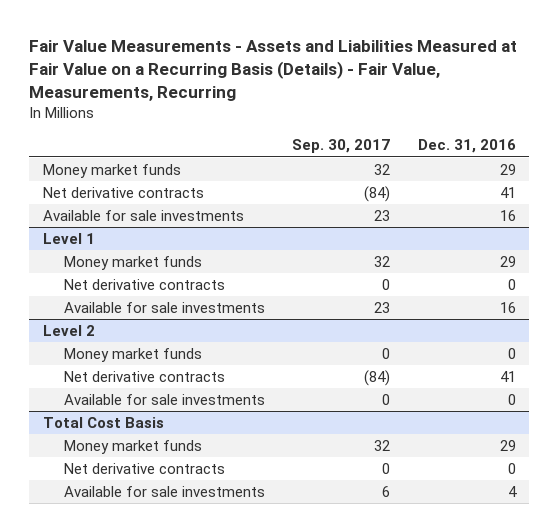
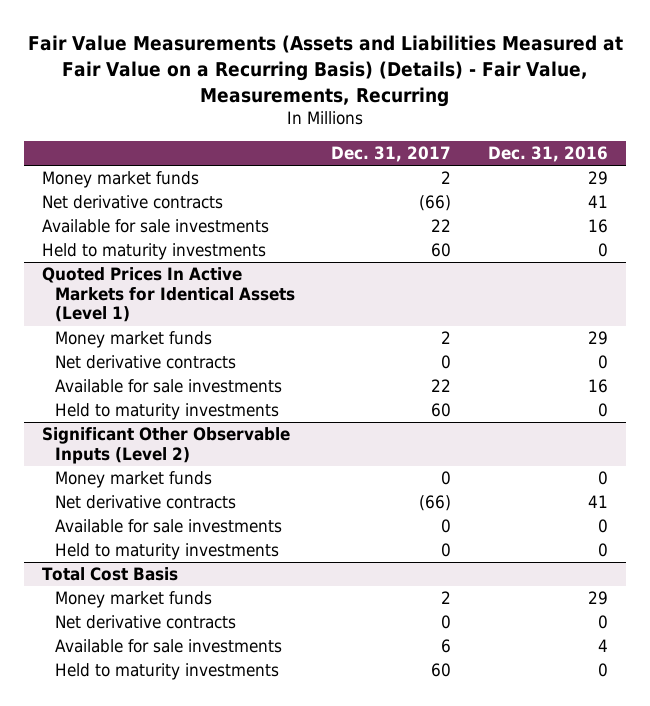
[29,40,518,102] Fair Value Measurements - Assets and Liabilities Measured at Fair Value on a Recurring Basis (Details) - Fair Value, Measurements, Recurring -> [27,34,623,107] Fair Value Measurements (Assets and Liabilities Measured at Fair Value on a Recurring Basis) (Details) - Fair Value, Measurements, Recurring
[292,139,391,154] Sep. 30, 2017 -> none
none -> [331,146,452,163] Dec. 31, 2017
none -> [42,243,267,261] Held to maturity investments
[42,232,95,244] Level 1 -> [42,267,296,323] Quoted Prices In Active Markets for Identical Assets (Level 1)
none -> [55,403,280,421] Held to maturity investments
[42,324,95,336] Level 2 -> [42,427,291,464] Significant Other Observable Inputs (Level 2)
none -> [55,543,280,561] Held to maturity investments
none -> [55,663,280,681] Held to maturity investments

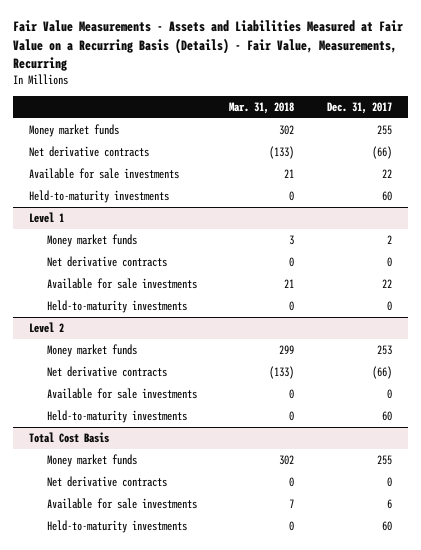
[27,34,623,107] Fair Value Measurements (Assets and Liabilities Measured at Fair Value on a Recurring Basis) (Details) - Fair Value, Measurements, Recurring -> [12,20,403,71] Fair Value Measurements - Assets and Liabilities Measured at Fair Value on a Recurring Basis (Details) - Fair Value, Measurements, Recurring
[487,146,608,163] Dec. 31, 2016 -> none
none -> [229,102,295,115] Mar. 31, 2018
[441,171,452,185] 2 -> [376,125,392,136] 255
[42,243,267,261] Held to maturity investments -> [29,190,170,204] Held-to-maturity investments
[42,267,296,323] Quoted Prices In Active Markets for Identical Assets (Level 1) -> [29,212,65,224] Level 1
[55,403,280,421] Held to maturity investments -> [46,300,187,314] Held-to-maturity investments
[431,403,452,418] 60 -> [386,301,392,312] 0
[42,427,291,464] Significant Other Observable Inputs (Level 2) -> [29,322,65,334] Level 2
[441,471,452,486] 0 -> [376,345,392,356] 253
[55,543,280,561] Held to maturity investments -> [46,410,187,424] Held-to-maturity investments
[441,543,452,558] 0 -> [381,411,392,422] 60
[441,591,452,605] 2 -> [376,455,392,466] 255
[55,663,280,681] Held to maturity investments -> [46,520,187,534] Held-to-maturity investments

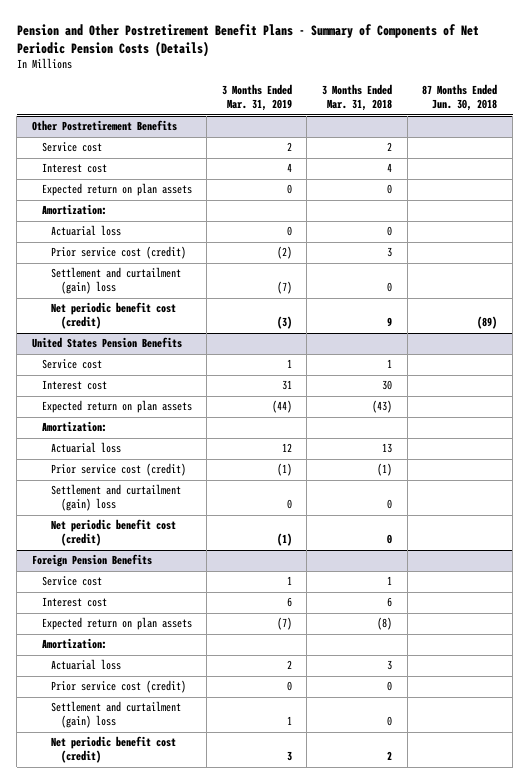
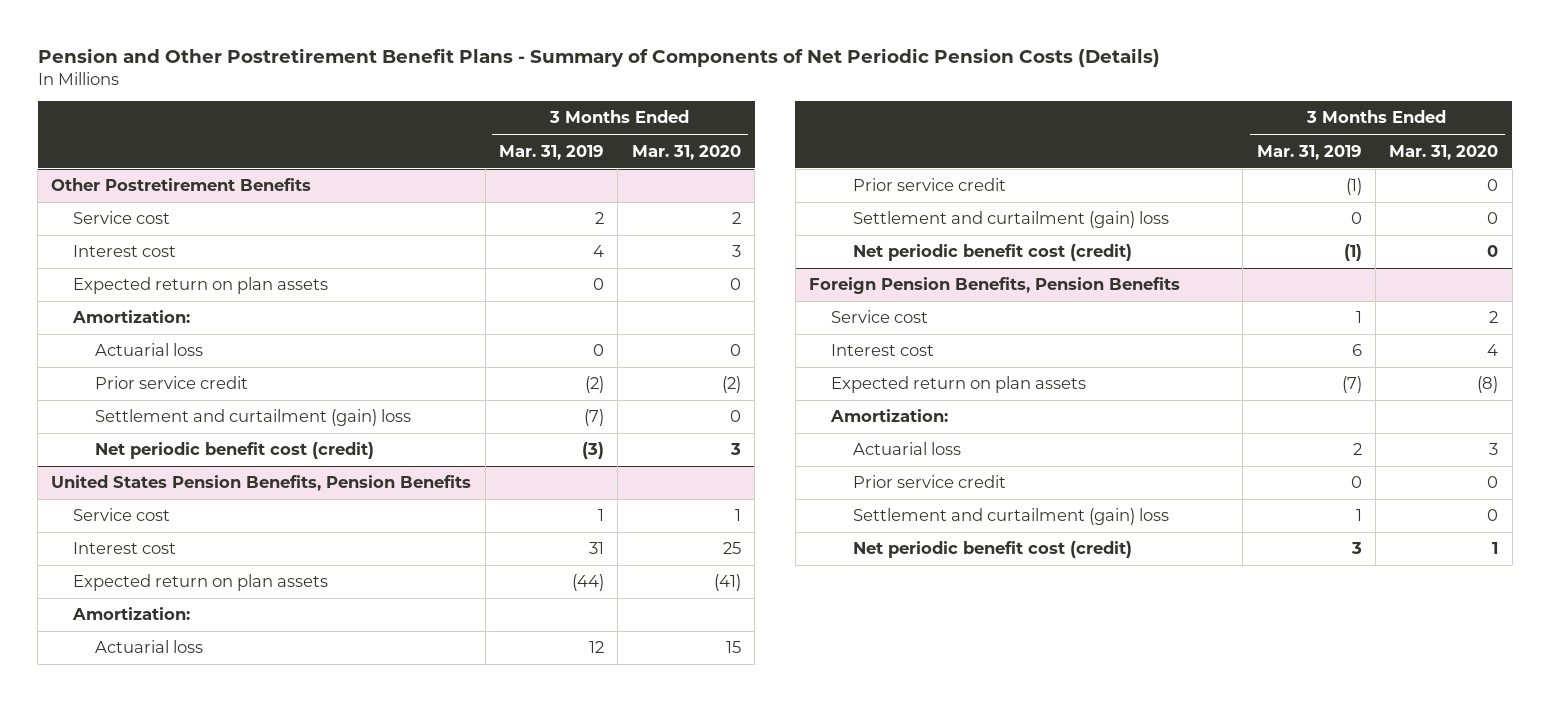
[322,84,393,112] 3 Months Ended Mar. 31, 2018 -> none
[422,84,498,112] 87 Months Ended Jun. 30, 2018 -> none
none -> [631,144,741,160] Mar. 31, 2020
[51,246,187,260] Prior service cost (credit) -> [95,376,249,390] Prior service credit
[31,337,182,349] United States Pension Benefits -> [51,475,472,492] United States Pension Benefits, Pension Benefits
[51,463,187,477] Prior service cost (credit) -> [852,178,1006,192] Prior service credit
[31,554,152,568] Foreign Pension Benefits -> [808,277,1180,295] Foreign Pension Benefits, Pension Benefits
[51,680,187,694] Prior service cost (credit) -> [852,475,1006,489] Prior service credit

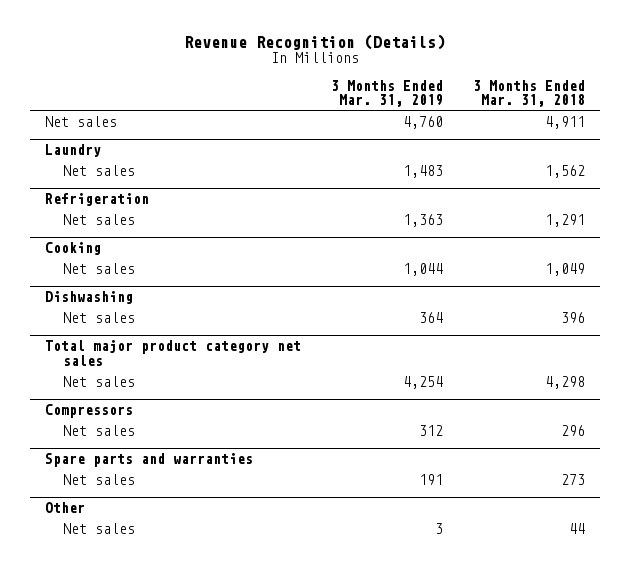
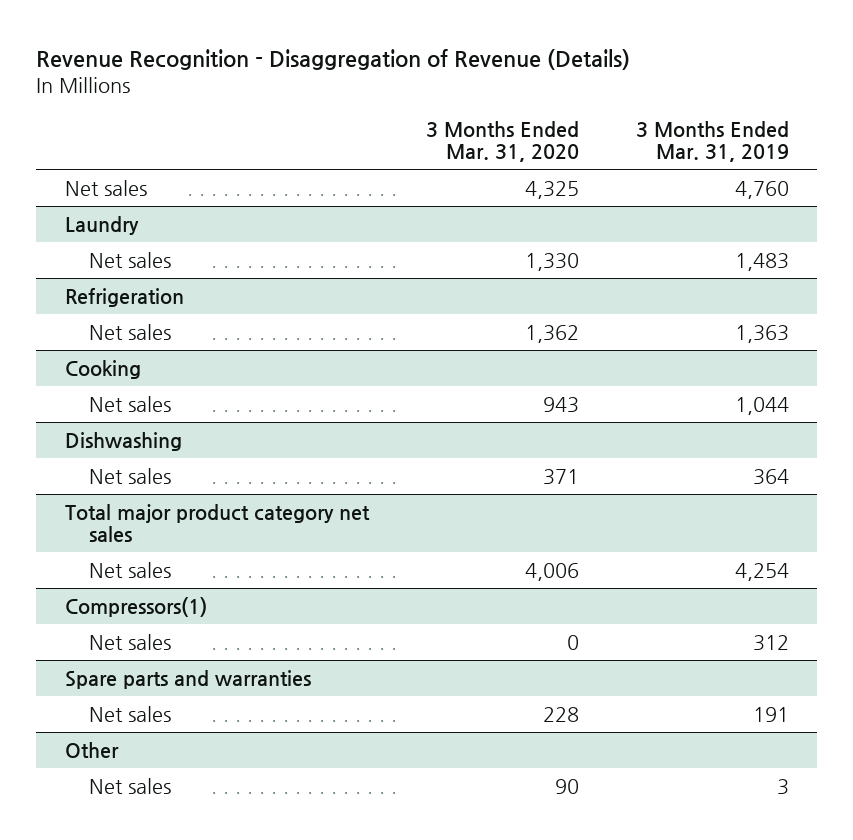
[183,33,445,50] Revenue Recognition (Details) -> [36,48,631,70] Revenue Recognition - Disaggregation of Revenue (Details)
[472,79,585,108] 3 Months Ended Mar. 31, 2018 -> none
none -> [425,120,579,163] 3 Months Ended Mar. 31, 2020
[44,403,133,418] Compressors -> [64,596,207,617] Compressors(1)

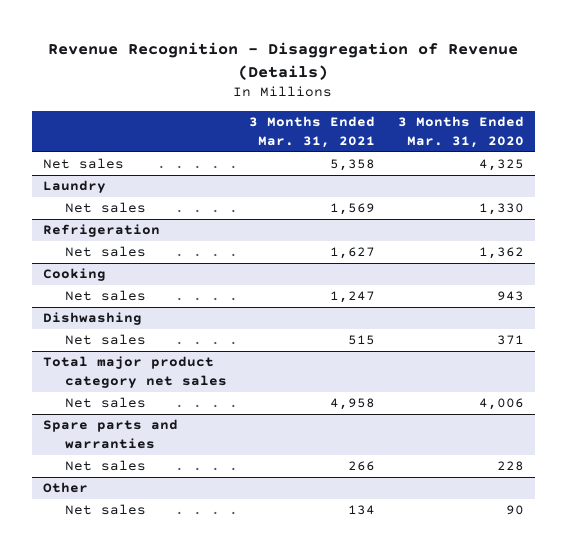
[635,120,789,163] 3 Months Ended Mar. 31, 2019 -> none
none -> [249,116,376,148] 3 Months Ended Mar. 31, 2021
[64,596,207,617] Compressors(1) -> none
[89,633,172,650] Net sales -> none

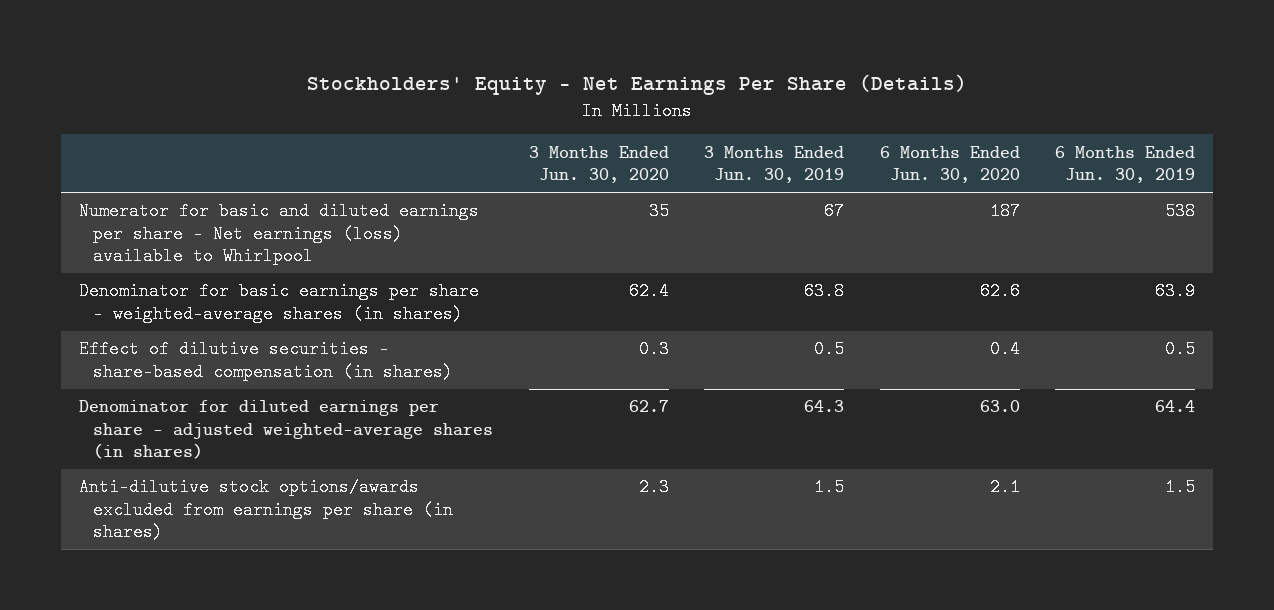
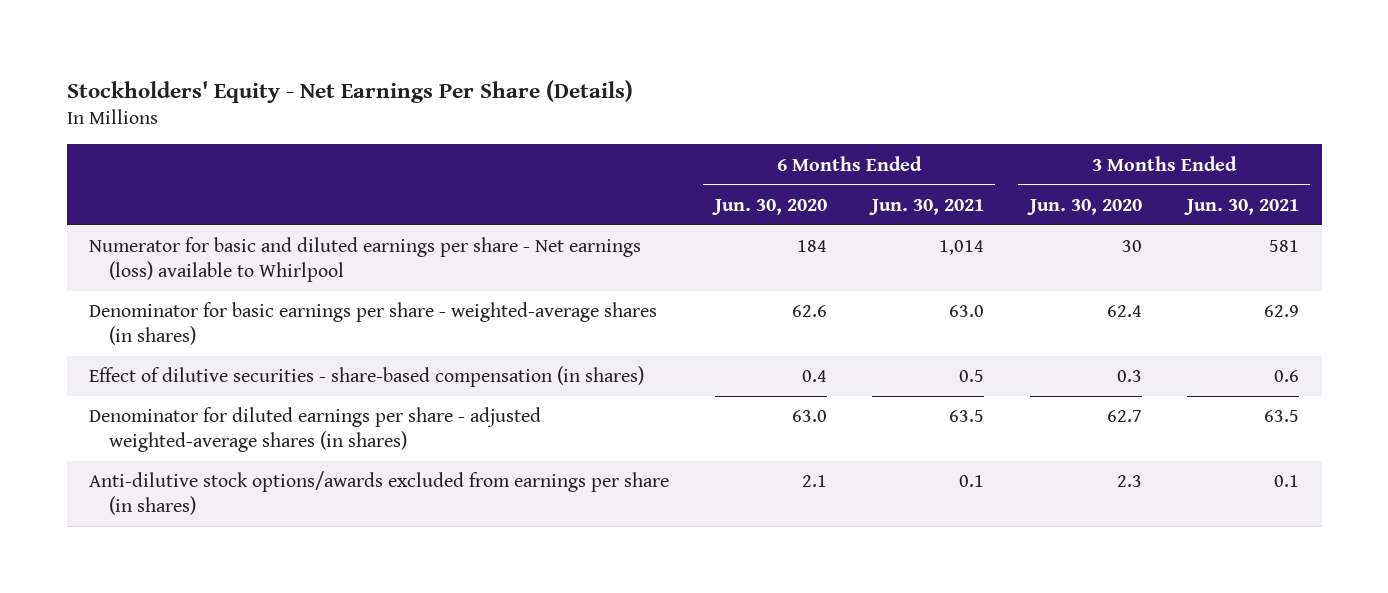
[704,145,845,183] 3 Months Ended Jun. 30, 2019 -> none
[1055,145,1196,183] 6 Months Ended Jun. 30, 2019 -> none
none -> [869,198,985,215] Jun. 30, 2021
none -> [1183,198,1299,215] Jun. 30, 2021
[648,202,669,221] 35 -> [1121,240,1142,253] 30
[989,202,1020,221] 187 -> [796,240,827,253] 184

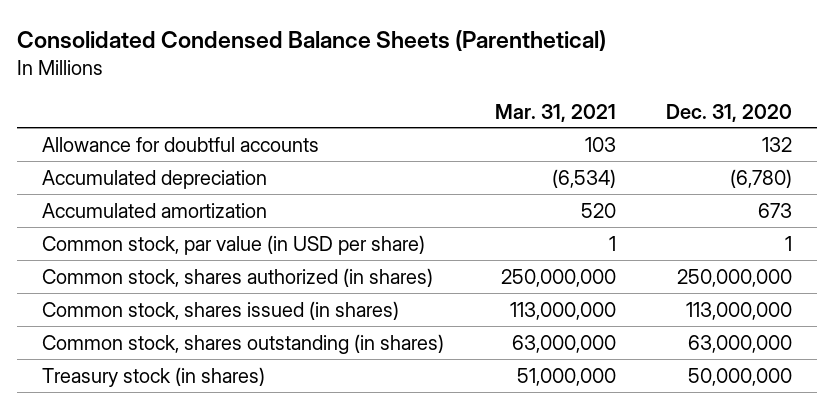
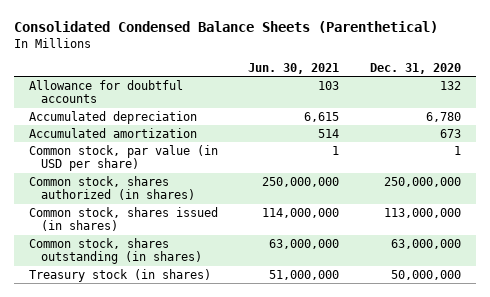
[494,103,616,122] Mar. 31, 2021 -> none
none -> [248,62,340,74] Jun. 30, 2021
[730,168,793,188] (6,780) -> [425,111,461,122] 6,780

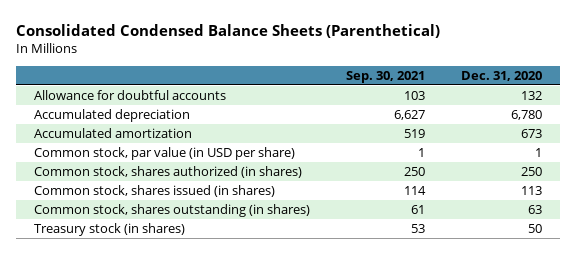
[248,62,340,74] Jun. 30, 2021 -> none
none -> [345,70,425,83] Sep. 30, 2021
[383,176,461,187] 250,000,000 -> [520,167,542,177] 250
[383,207,461,218] 113,000,000 -> [520,186,542,196] 113
[390,238,461,249] 63,000,000 -> [527,205,542,215] 63
[390,269,461,280] 50,000,000 -> [527,224,542,234] 50

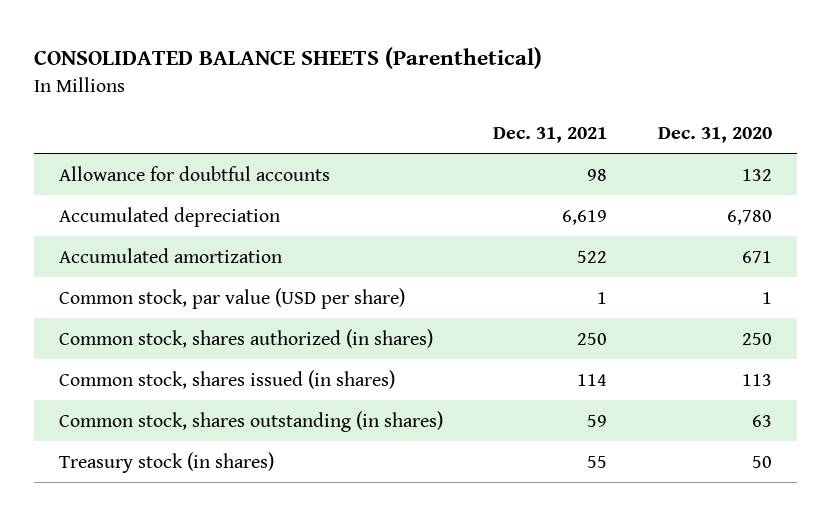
[16,23,441,38] Consolidated Condensed Balance Sheets (Parenthetical) -> [33,46,542,69] CONSOLIDATED BALANCE SHEETS (Parenthetical)
[345,70,425,83] Sep. 30, 2021 -> none
none -> [493,127,608,144] Dec. 31, 2021
[520,129,542,139] 673 -> [741,250,772,263] 671
[33,147,295,161] Common stock, par value (in USD per share) -> [58,287,405,309] Common stock, par value (USD per share)

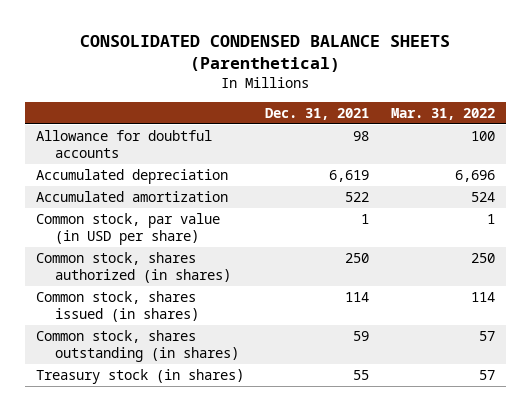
[33,46,542,69] CONSOLIDATED BALANCE SHEETS (Parenthetical) -> [80,34,451,72] CONSOLIDATED CONDENSED BALANCE SHEETS (Parenthetical)
[657,127,772,144] Dec. 31, 2020 -> none
none -> [391,108,496,121] Mar. 31, 2022
[58,287,405,309] Common stock, par value (USD per share) -> [35,212,220,246] Common stock, par value (in USD per share)

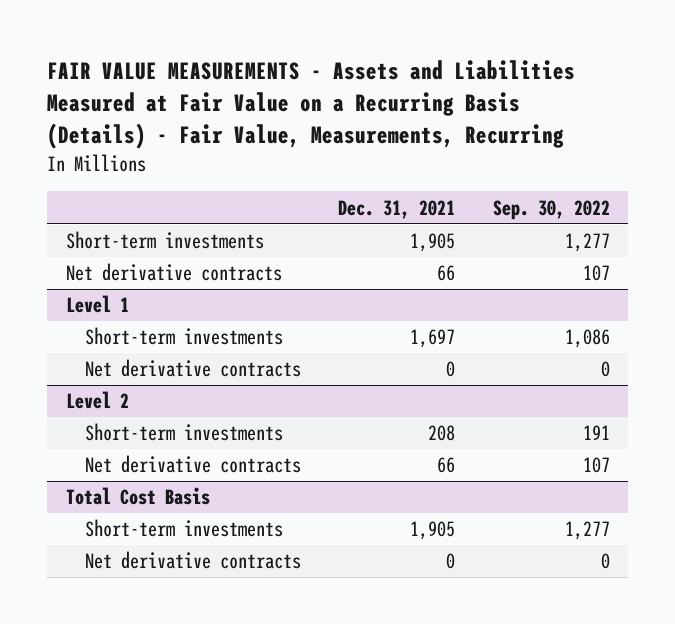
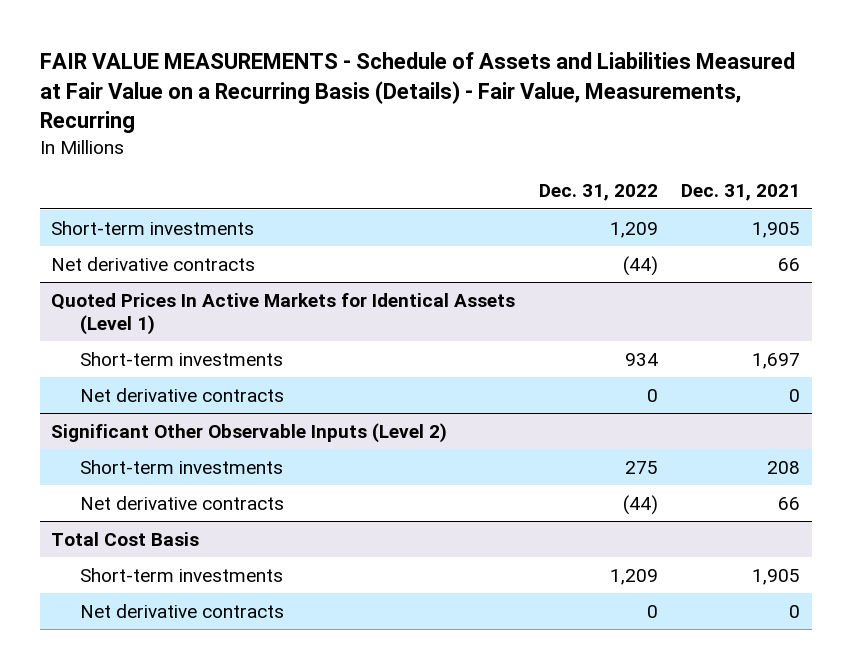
[47,60,576,150] FAIR VALUE MEASUREMENTS - Assets and Liabilities Measured at Fair Value on a Recurring Basis (Details) - Fair Value, Measurements, Recurring -> [39,52,795,133] FAIR VALUE MEASUREMENTS - Schedule of Assets and Liabilities Measured at Fair Value on a Recurring Basis (Details) - Fair Value, Measurements, Recurring
[492,199,610,220] Sep. 30, 2022 -> none
none -> [538,184,658,202] Dec. 31, 2022
[65,295,129,314] Level 1 -> [51,292,516,336] Quoted Prices In Active Markets for Identical Assets (Level 1)
[65,391,129,410] Level 2 -> [51,422,448,443] Significant Other Observable Inputs (Level 2)

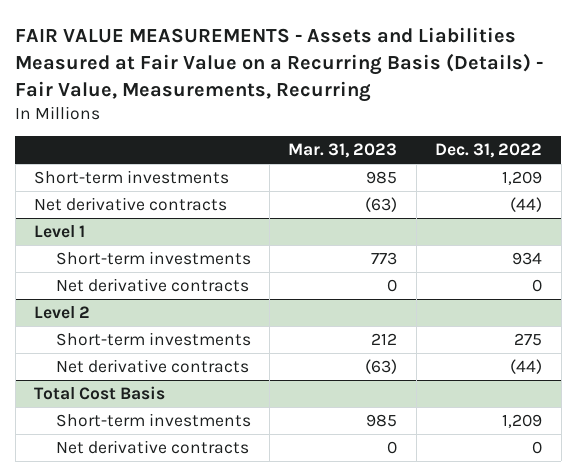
[39,52,795,133] FAIR VALUE MEASUREMENTS - Schedule of Assets and Liabilities Measured at Fair Value on a Recurring Basis (Details) - Fair Value, Measurements, Recurring -> [15,26,544,102] FAIR VALUE MEASUREMENTS - Assets and Liabilities Measured at Fair Value on a Recurring Basis (Details) - Fair Value, Measurements, Recurring
[680,184,800,202] Dec. 31, 2021 -> none
none -> [288,143,398,159] Mar. 31, 2023
[51,292,516,336] Quoted Prices In Active Markets for Identical Assets (Level 1) -> [33,224,85,238] Level 1
[51,422,448,443] Significant Other Observable Inputs (Level 2) -> [33,305,90,319] Level 2

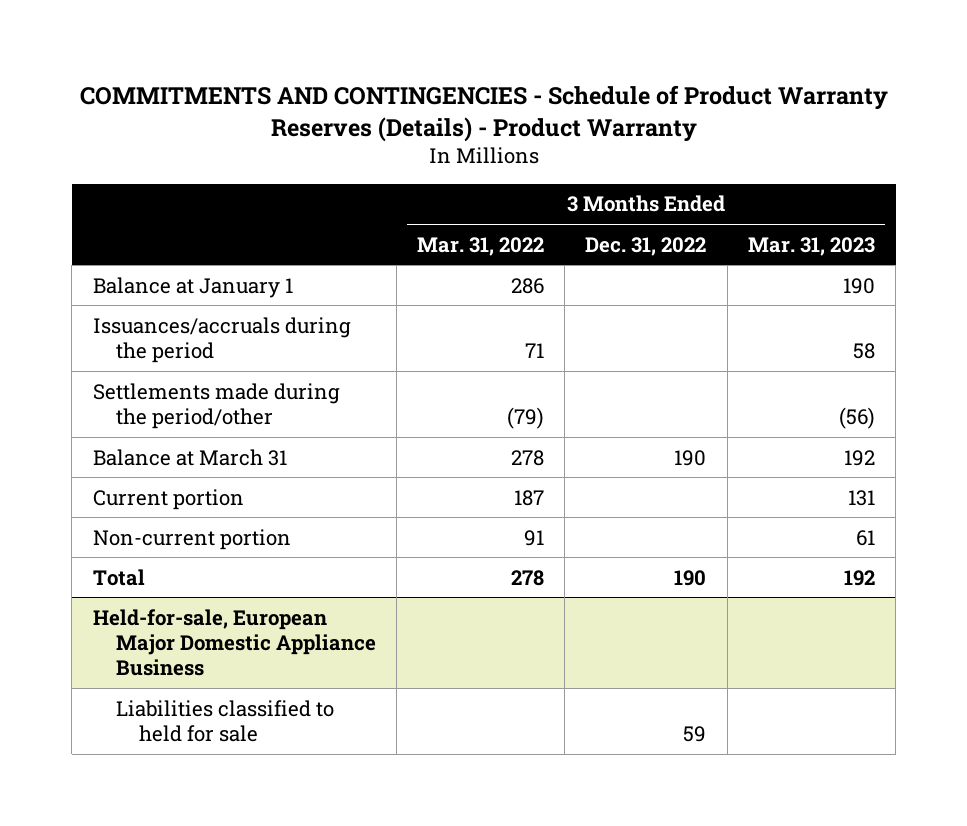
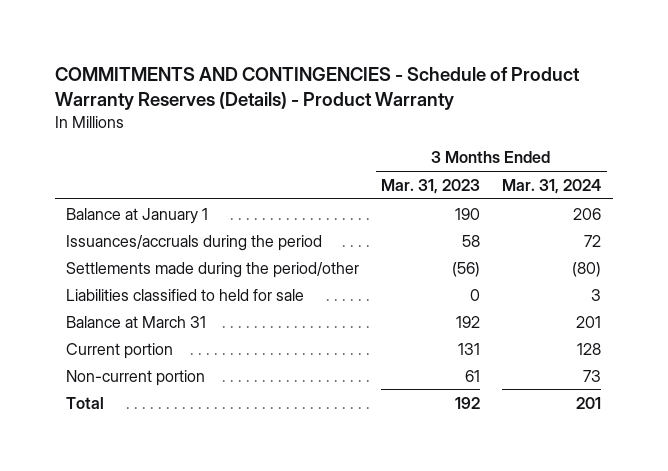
[417,236,545,256] Mar. 31, 2022 -> none
[585,236,707,256] Dec. 31, 2022 -> none
none -> [502,178,602,194] Mar. 31, 2024
none -> [66,288,305,301] Liabilities classified to held for sale
[92,608,376,677] Held-for-sale, European Major Domestic Appliance Business -> none
[115,699,334,742] Liabilities classified to held for sale -> none

